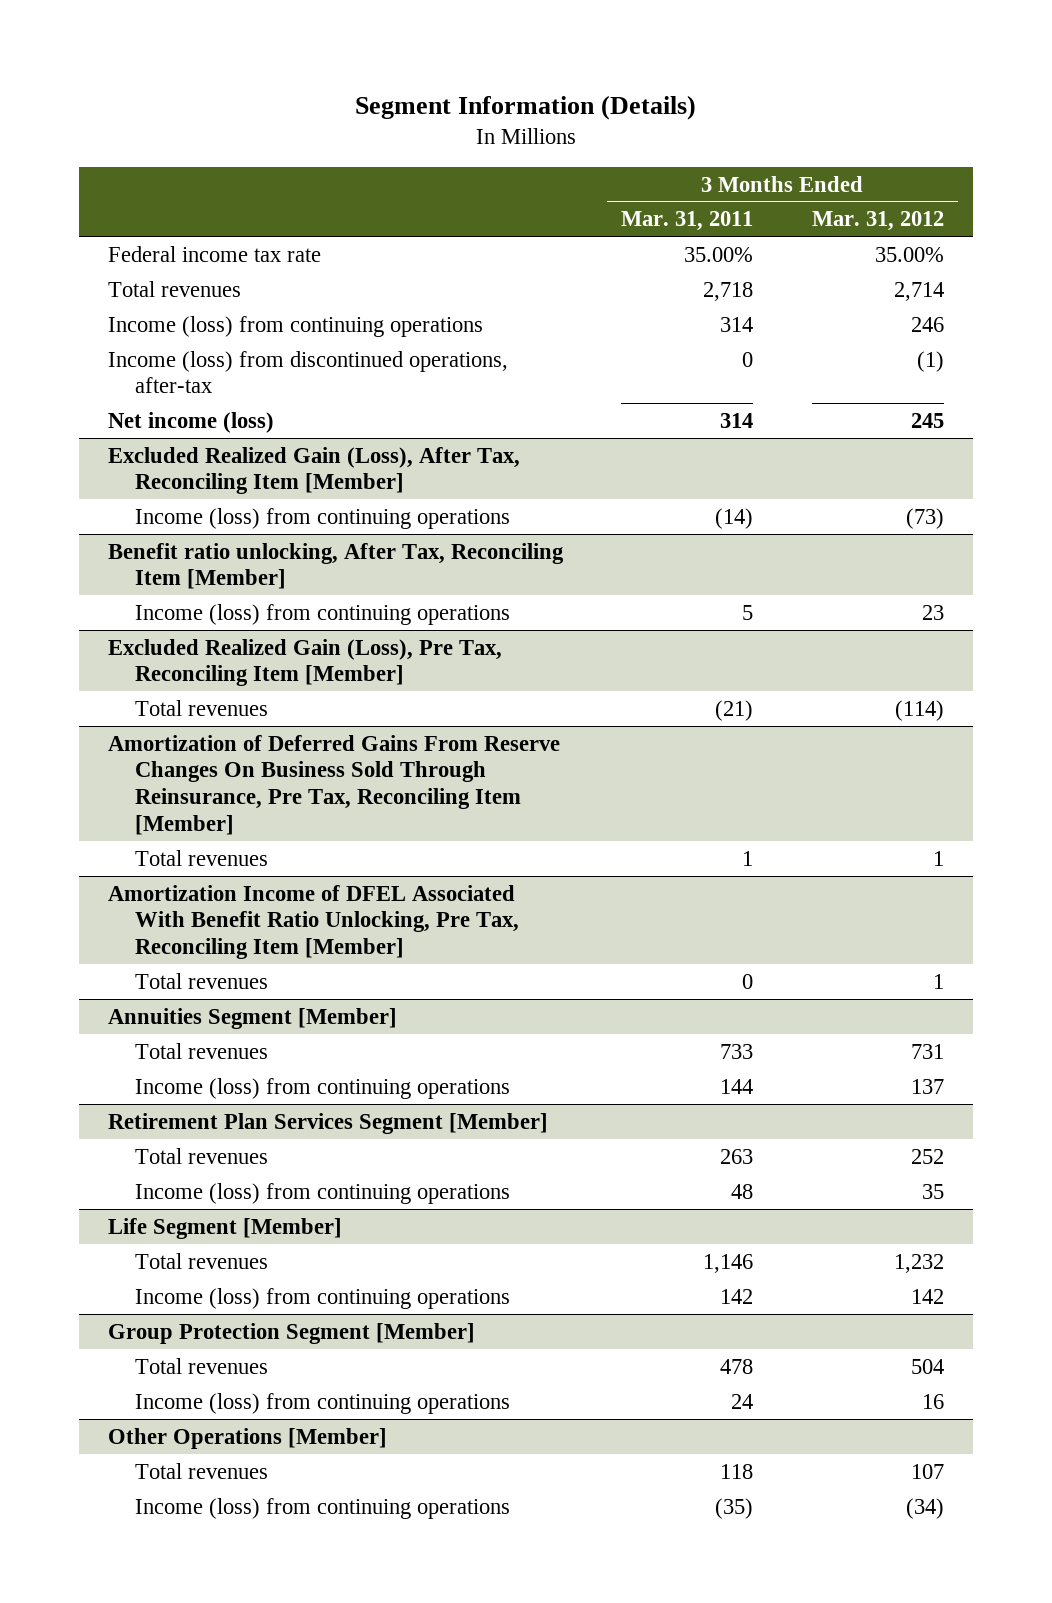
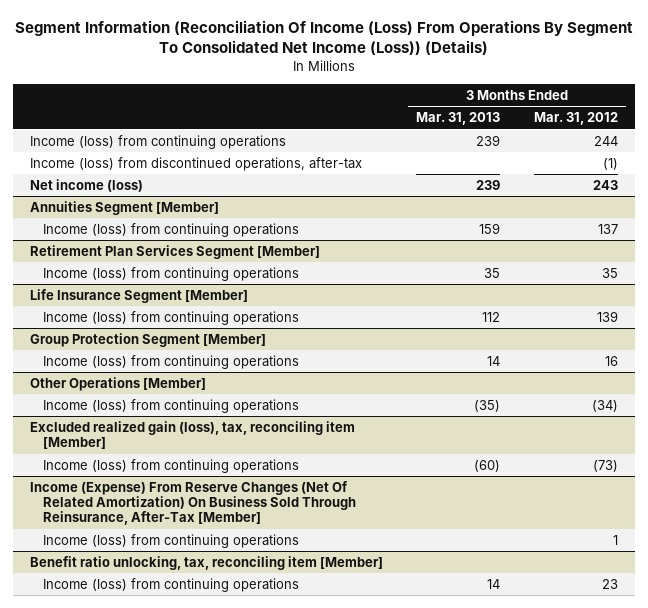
[354,94,696,120] Segment Information (Details) -> [14,20,633,56] Segment Information (Reconciliation Of Income (Loss) From Operations By Segment To Consolidated Net Income (Loss)) (Details)
[621,211,754,232] Mar. 31, 2011 -> none
none -> [416,112,501,126] Mar. 31, 2013
[107,245,321,262] Federal income tax rate -> none
[107,280,241,297] Total revenues -> none
[910,316,944,332] 246 -> [594,135,619,146] 244
[107,446,520,495] Excluded Realized Gain (Loss), After Tax, Reconciling Item [Member] -> none
[135,507,511,529] Income (loss) from continuing operations -> none
[107,542,564,590] Benefit ratio unlocking, After Tax, Reconciling Item [Member] -> none
[135,603,511,625] Income (loss) from continuing operations -> none
[107,638,502,687] Excluded Realized Gain (Loss), Pre Tax, Reconciling Item [Member] -> none
[135,699,269,716] Total revenues -> none
[107,734,560,835] Amortization of Deferred Gains From Reserve Changes On Business Sold Through Reinsurance, Pre Tax, Reconciling Item [Member] -> none
[135,849,269,866] Total revenues -> none
[107,884,520,960] Amortization Income of DFEL Associated With Benefit Ratio Unlocking, Pre Tax, Reconciling Item [Member] -> none
[135,972,269,989] Total revenues -> none
[910,412,944,428] 245 -> [593,179,619,190] 243
[135,1042,269,1059] Total revenues -> none
[135,1147,269,1164] Total revenues -> none
[135,1252,269,1269] Total revenues -> none
[107,1217,342,1239] Life Segment [Member] -> [29,288,248,303] Life Insurance Segment [Member]
[910,1288,944,1304] 142 -> [597,310,619,322] 139
[135,1357,269,1374] Total revenues -> none
[135,1462,269,1479] Total revenues -> none
none -> [29,420,355,450] Excluded realized gain (loss), tax, reconciling item [Member]
none -> [42,458,299,473] Income (loss) from continuing operations
none -> [29,480,356,526] Income (Expense) From Reserve Changes (Net Of Related Amortization) On Business Sold Through Reinsurance, After-Tax [Member]
none -> [42,533,299,548] Income (loss) from continuing operations
none -> [29,555,383,570] Benefit ratio unlocking, tax, reconciling item [Member]
none -> [42,577,299,592] Income (loss) from continuing operations

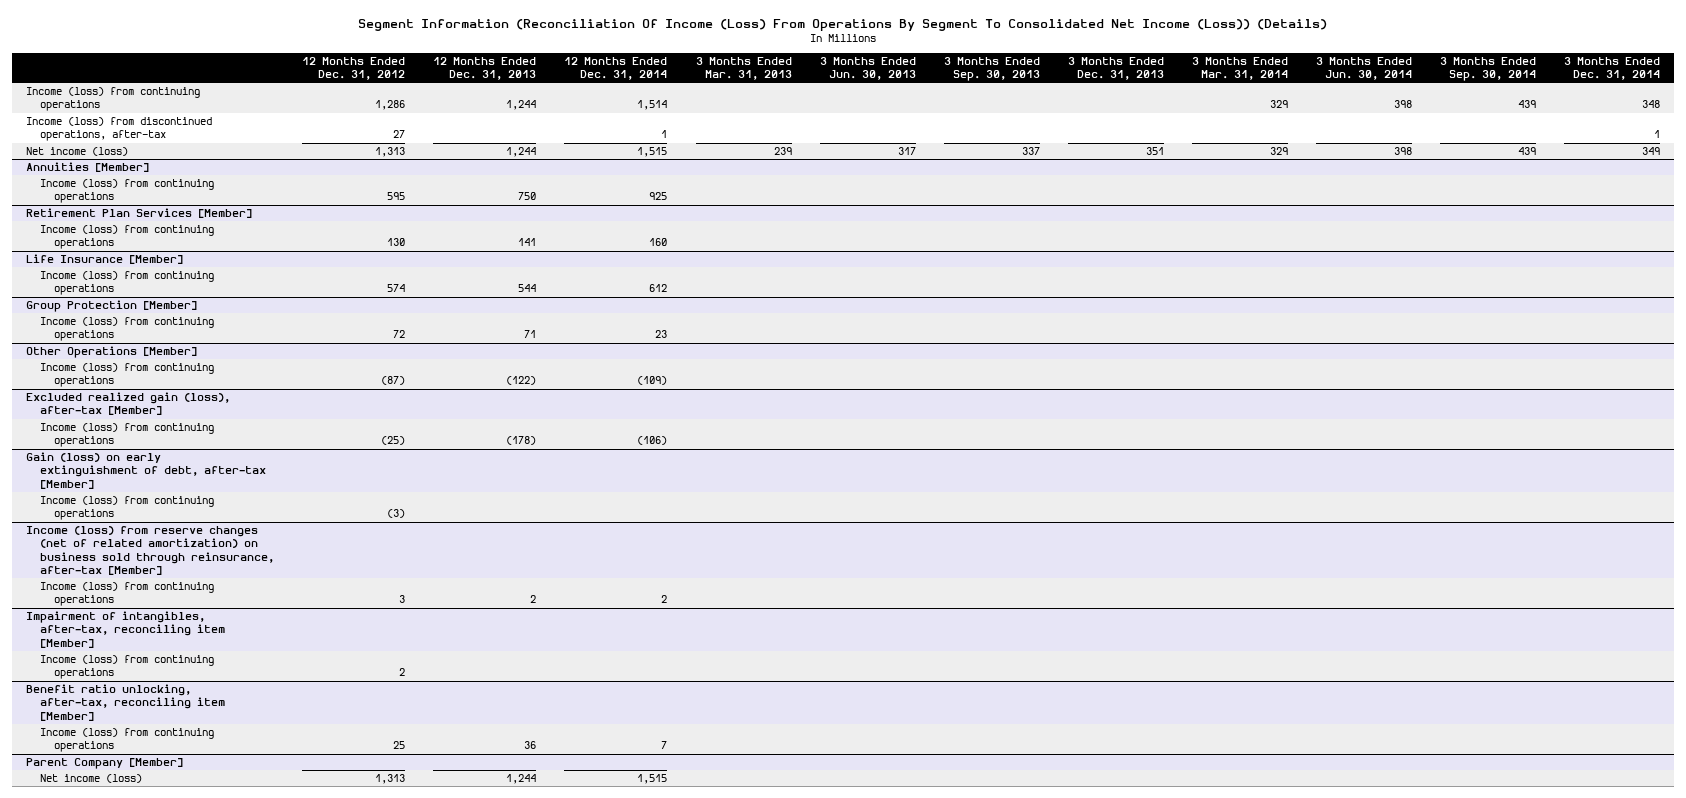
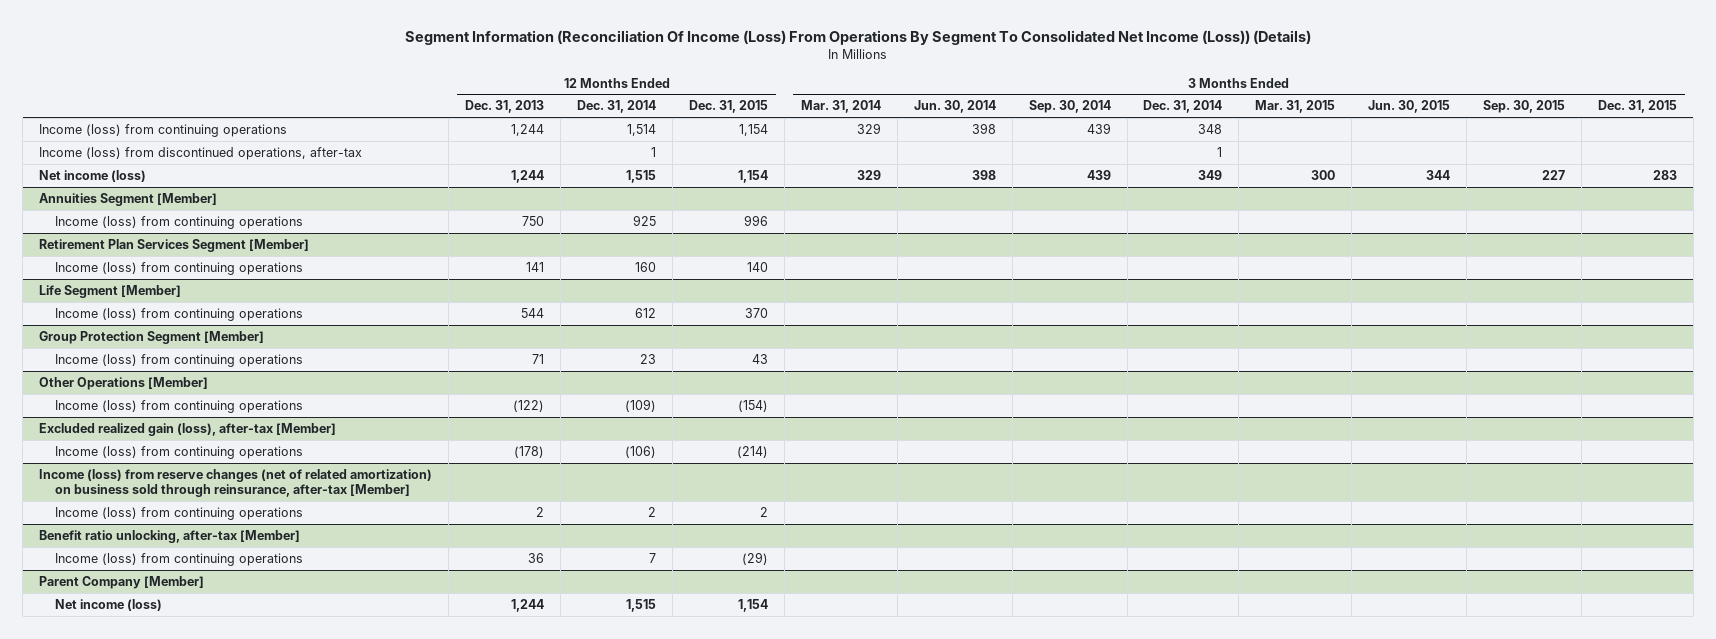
[302,56,406,81] 12 Months Ended Dec. 31, 2012 -> none
[695,56,792,81] 3 Months Ended Mar. 31, 2013 -> none
[819,56,916,81] 3 Months Ended Jun. 30, 2013 -> none
[943,56,1040,82] 3 Months Ended Sep. 30, 2013 -> none
[1067,56,1164,81] 3 Months Ended Dec. 31, 2013 -> none
none -> [688,100,768,114] Dec. 31, 2015
none -> [1255,100,1336,114] Mar. 31, 2015
none -> [1368,100,1451,114] Jun. 30, 2015
none -> [1483,100,1566,114] Sep. 30, 2015
none -> [1597,100,1677,114] Dec. 31, 2015
[25,162,149,173] Annuities [Member] -> [39,192,218,206] Annuities Segment [Member]
[25,208,252,219] Retirement Plan Services [Member] -> [39,238,310,252] Retirement Plan Services Segment [Member]
[25,254,183,265] Life Insurance [Member] -> [39,284,182,298] Life Segment [Member]
[25,300,197,313] Group Protection [Member] -> [39,330,265,344] Group Protection Segment [Member]
[25,452,267,489] Gain (loss) on early extinguishment of debt, after-tax [Member] -> none
[40,496,215,521] Income (loss) from continuing operations -> none
[25,611,226,648] Impairment of intangibles, after-tax, reconciling item [Member] -> none
[40,655,215,680] Income (loss) from continuing operations -> none
[25,684,226,721] Benefit ratio unlocking, after-tax, reconciling item [Member] -> [39,529,301,543] Benefit ratio unlocking, after-tax [Member]

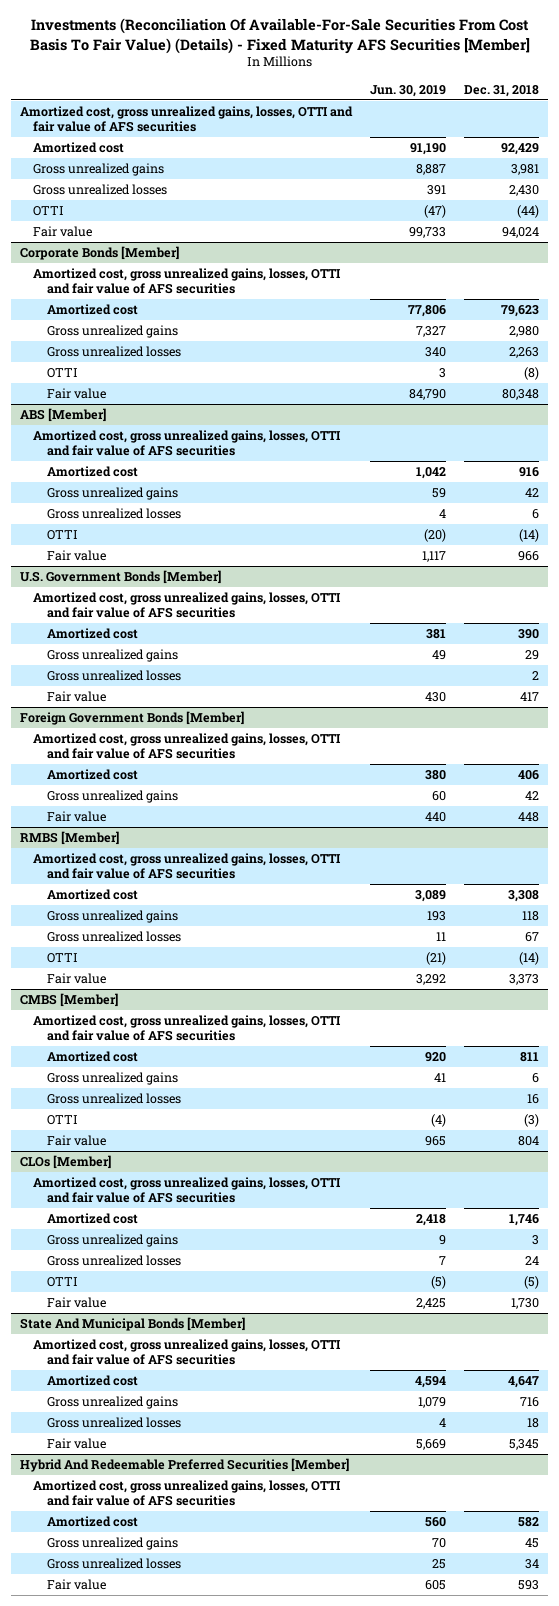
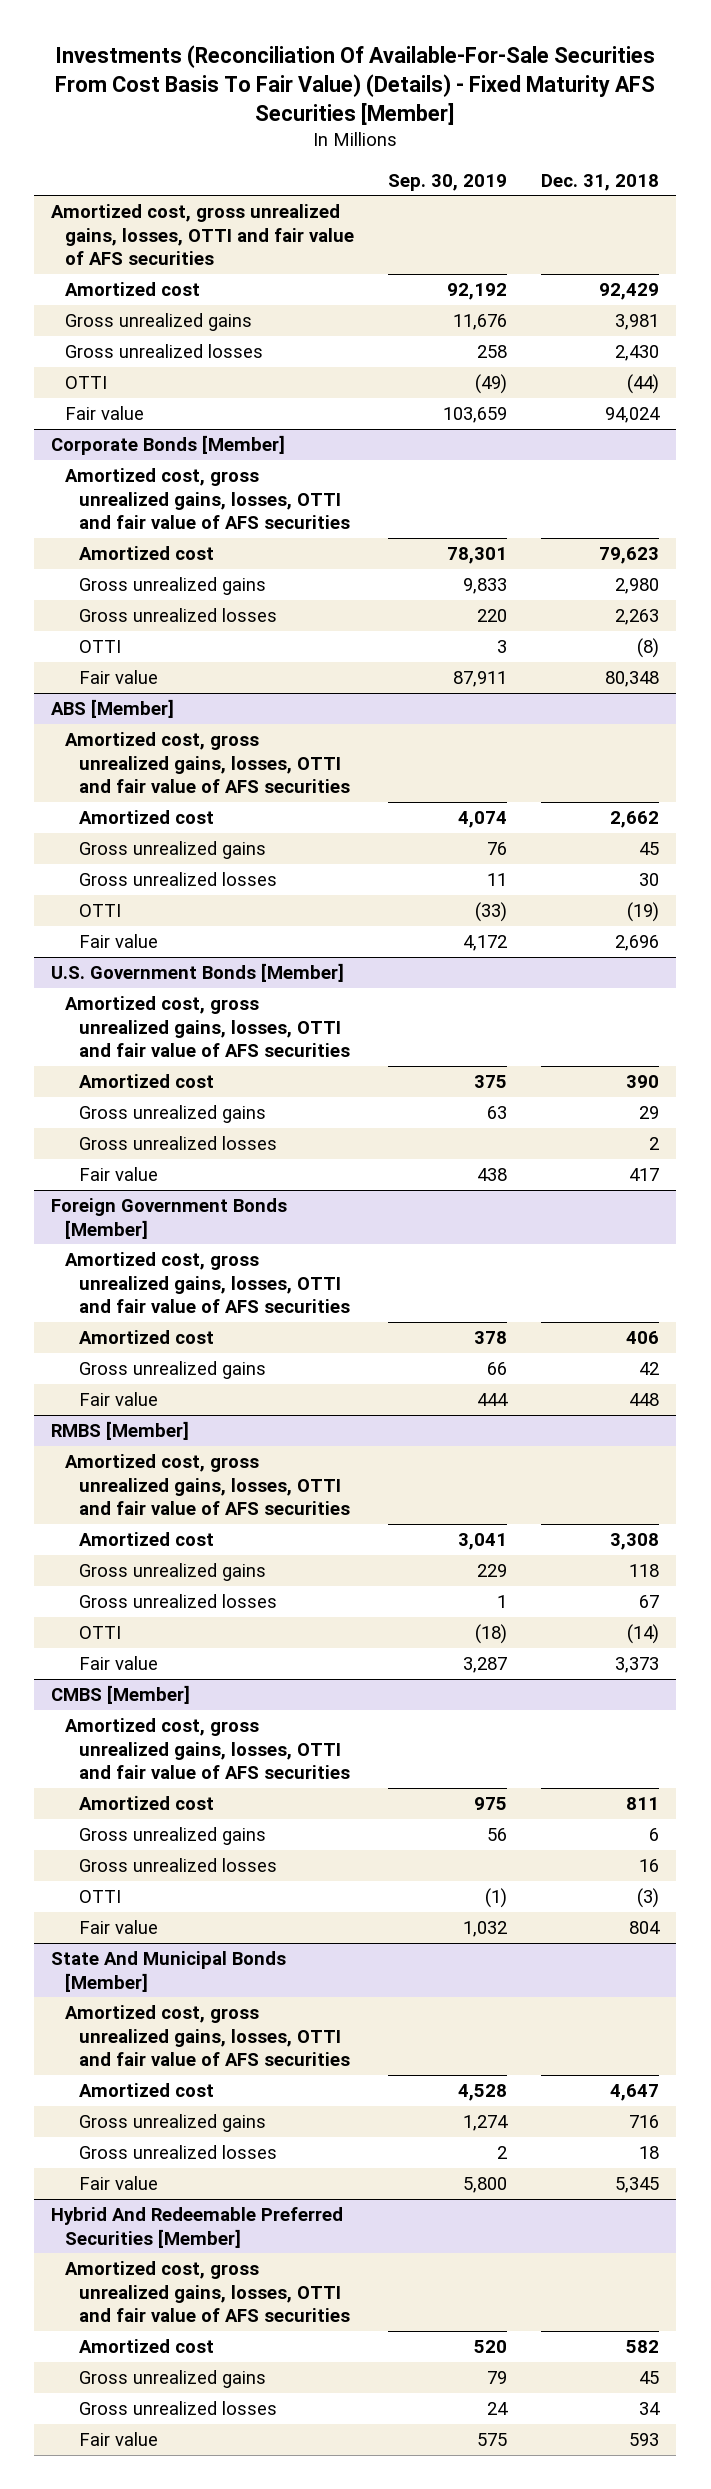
[370,84,447,97] Jun. 30, 2019 -> none
none -> [388,173,508,191] Sep. 30, 2019
[519,466,540,477] 916 -> [610,810,660,828] 2,662
[525,487,540,497] 42 -> [639,841,660,855] 45
[532,508,540,519] 6 -> [639,872,660,886] 30
[519,528,540,542] (14) -> [627,901,660,922] (19)
[518,550,540,561] 966 -> [615,934,660,951] 2,696
[20,1154,112,1169] CLOs [Member] -> none
[33,1176,342,1203] Amortized cost, gross unrealized gains, losses, OTTI and fair value of AFS securities -> none
[46,1212,138,1224] Amortized cost -> none
[46,1233,178,1247] Gross unrealized gains -> none
[46,1254,181,1266] Gross unrealized losses -> none
[46,1276,78,1287] OTTI -> none
[46,1296,106,1308] Fair value -> none

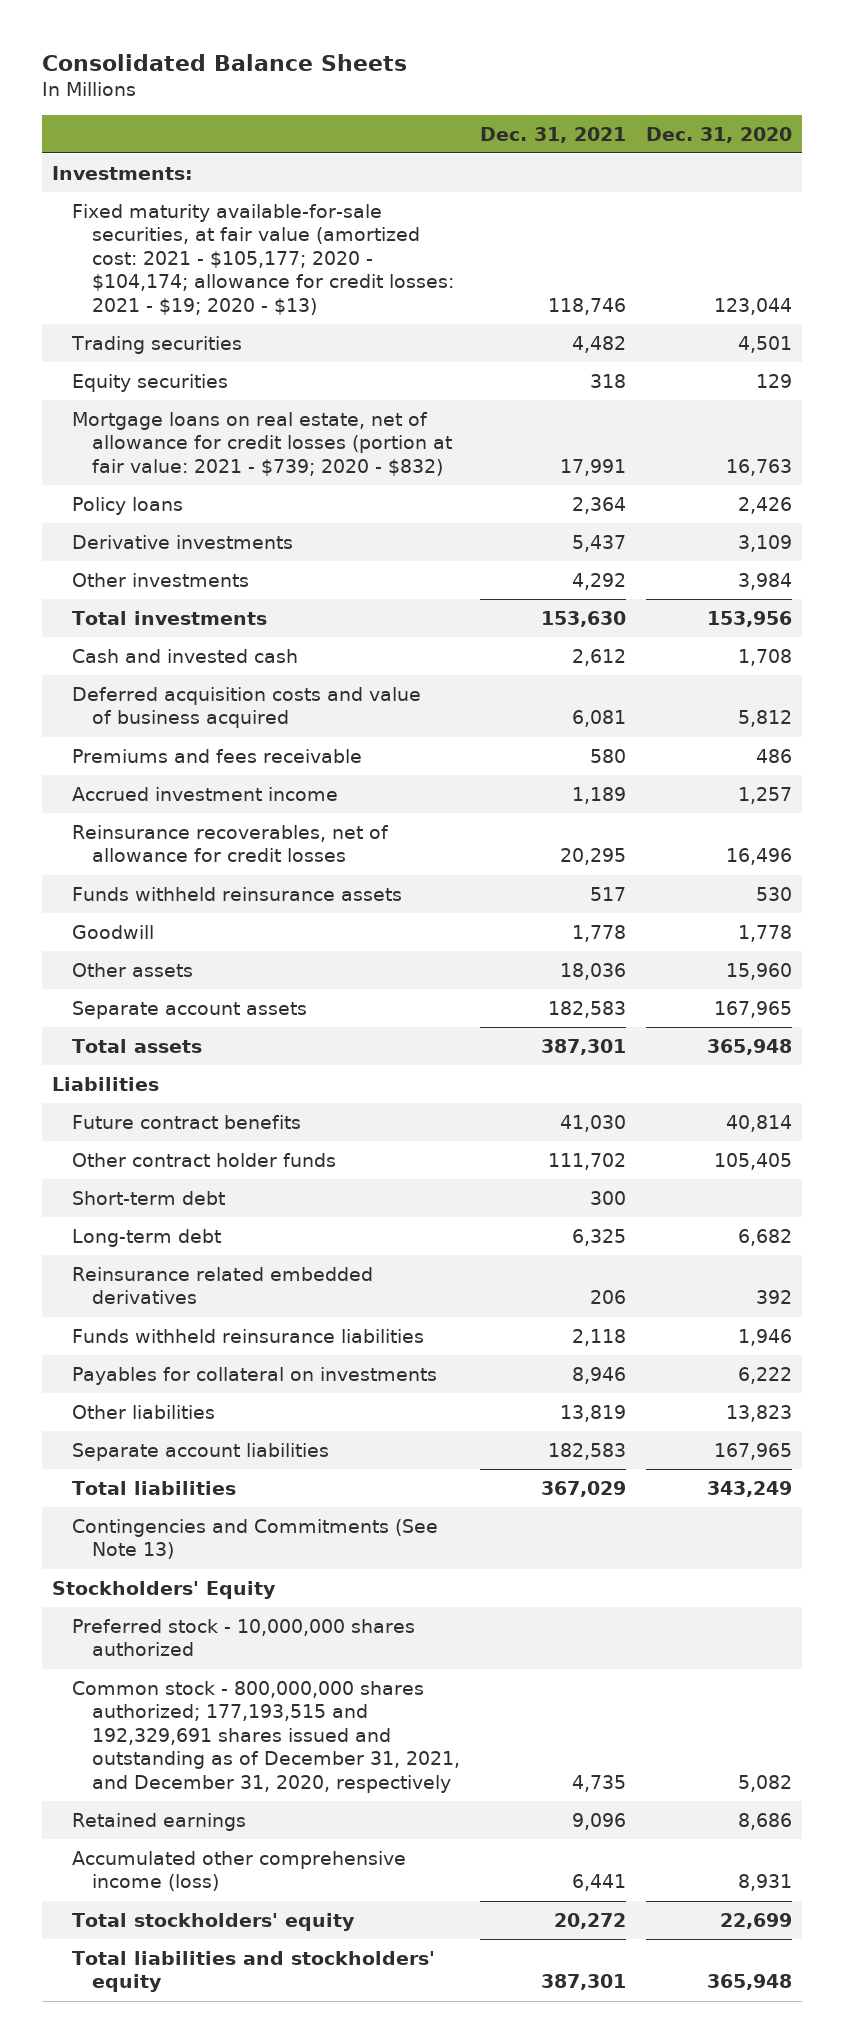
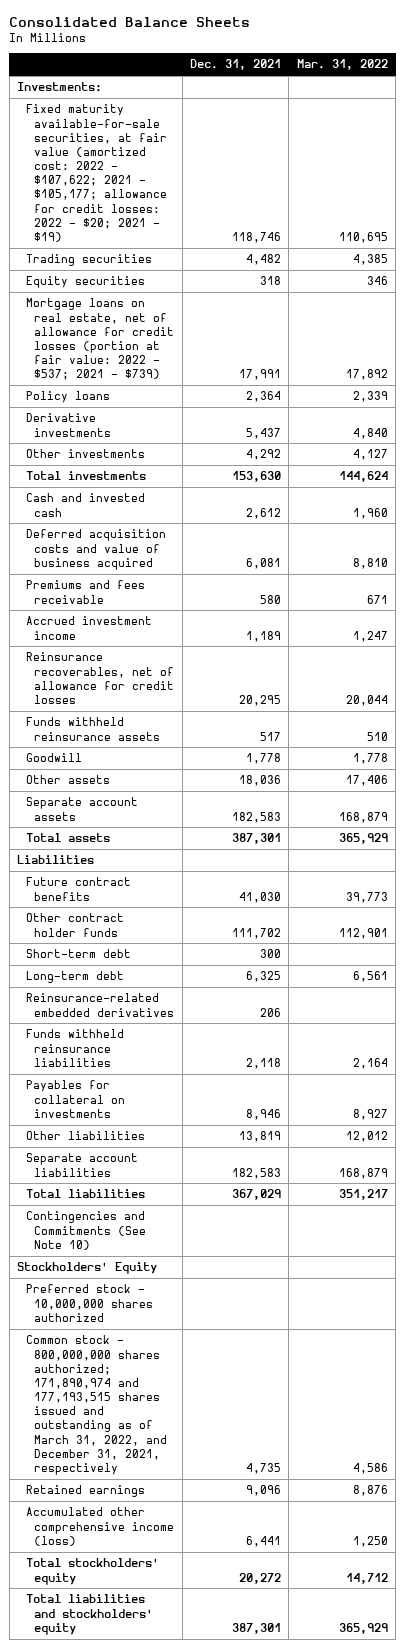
[646,126,793,143] Dec. 31, 2020 -> none
none -> [296,59,388,71] Mar. 31, 2022
[71,203,455,316] Fixed maturity available-for-sale securities, at fair value (amortized cost: 2021 - $105,177; 2020 - $104,174; allowance for credit losses: 2021 - $19; 2020 - $13) -> [25,104,168,242] Fixed maturity available-for-sale securities, at fair value (amortized cost: 2022 - $107,622; 2021 - $105,177; allowance for credit losses: 2022 - $20; 2021 - $19)
[71,411,453,476] Mortgage loans on real estate, net of allowance for credit losses (portion at fair value: 2021 - $739; 2020 - $832) -> [25,298,175,381] Mortgage loans on real estate, net of allowance for credit losses (portion at fair value: 2022 - $537; 2021 - $739)
[71,1266,373,1305] Reinsurance related embedded derivatives -> [25,993,175,1017] Reinsurance-related embedded derivatives
[71,1518,438,1560] Contingencies and Commitments (See Note 13) -> [25,1211,147,1250] Contingencies and Commitments (See Note 10)
[71,1680,461,1794] Common stock - 800,000,000 shares authorized; 177,193,515 and 192,329,691 shares issued and outstanding as of December 31, 2021, and December 31, 2020, respectively -> [25,1335,168,1475] Common stock - 800,000,000 shares authorized; 171,890,974 and 177,193,515 shares issued and outstanding as of March 31, 2022, and December 31, 2021, respectively

